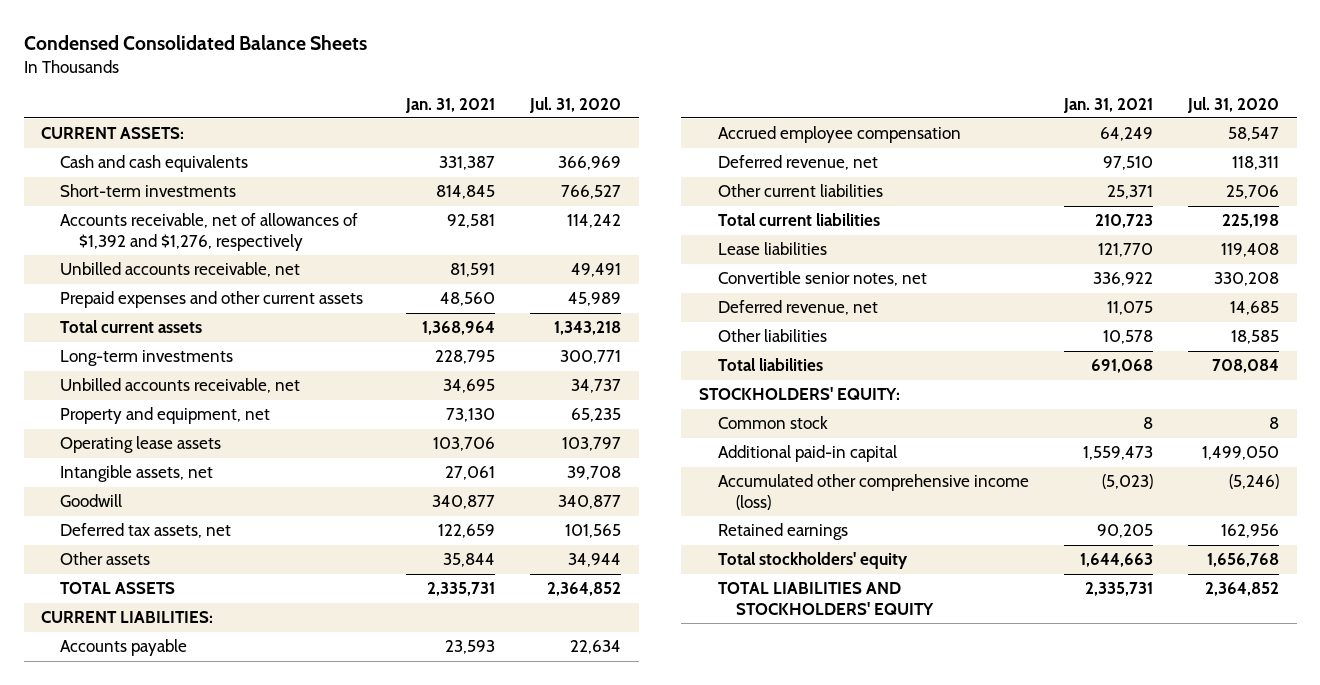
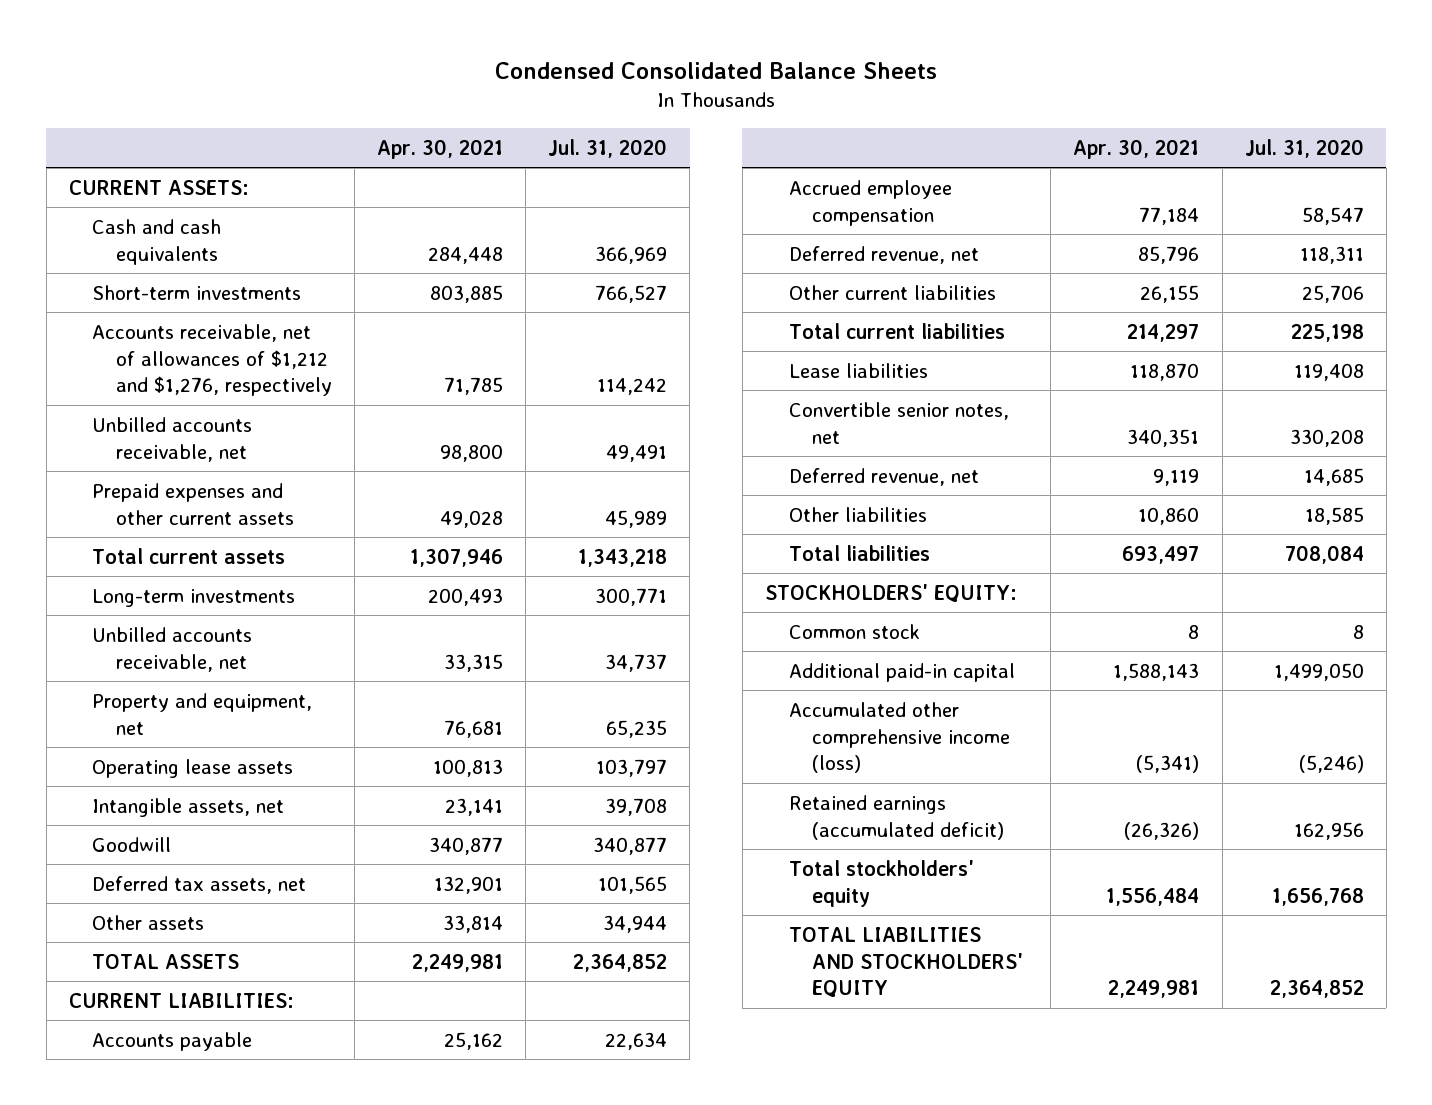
[405,97,496,113] Jan. 31, 2021 -> none
none -> [377,138,504,159] Apr. 30, 2021
[59,213,358,251] Accounts receivable, net of allowances of $1,392 and $1,276, respectively -> [92,323,333,397] Accounts receivable, net of allowances of $1,212 and $1,276, respectively
[717,523,848,541] Retained earnings -> [788,794,1005,840] Retained earnings (accumulated deficit)

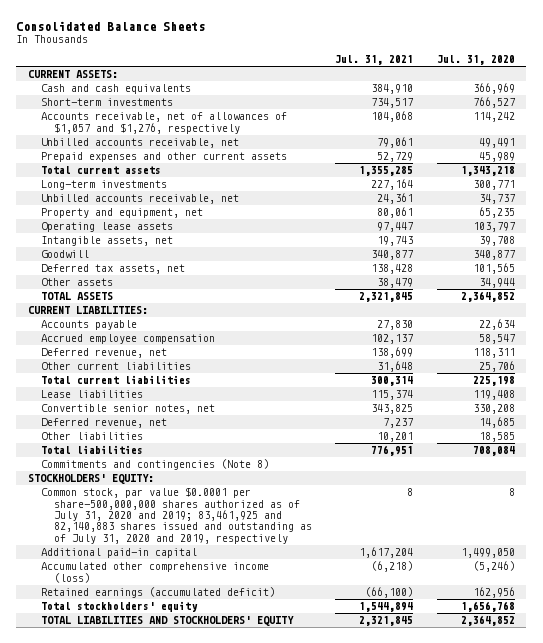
[495,61,938,79] Condensed Consolidated Balance Sheets -> [16,20,206,31] Consolidated Balance Sheets
[377,138,504,159] Apr. 30, 2021 -> none
none -> [335,55,414,66] Jul. 31, 2021
[92,323,333,397] Accounts receivable, net of allowances of $1,212 and $1,276, respectively -> [40,112,287,134] Accounts receivable, net of allowances of $1,057 and $1,276, respectively
none -> [40,459,269,471] Commitments and contingencies (Note 8)
[788,623,920,639] Common stock -> [40,487,312,544] Common stock, par value $0.0001 per share-500,000,000 shares authorized as of July 31, 2020 and 2019; 83,461,925 and 82,140,883 shares issued and outstanding as of July 31, 2020 and 2019, respectively

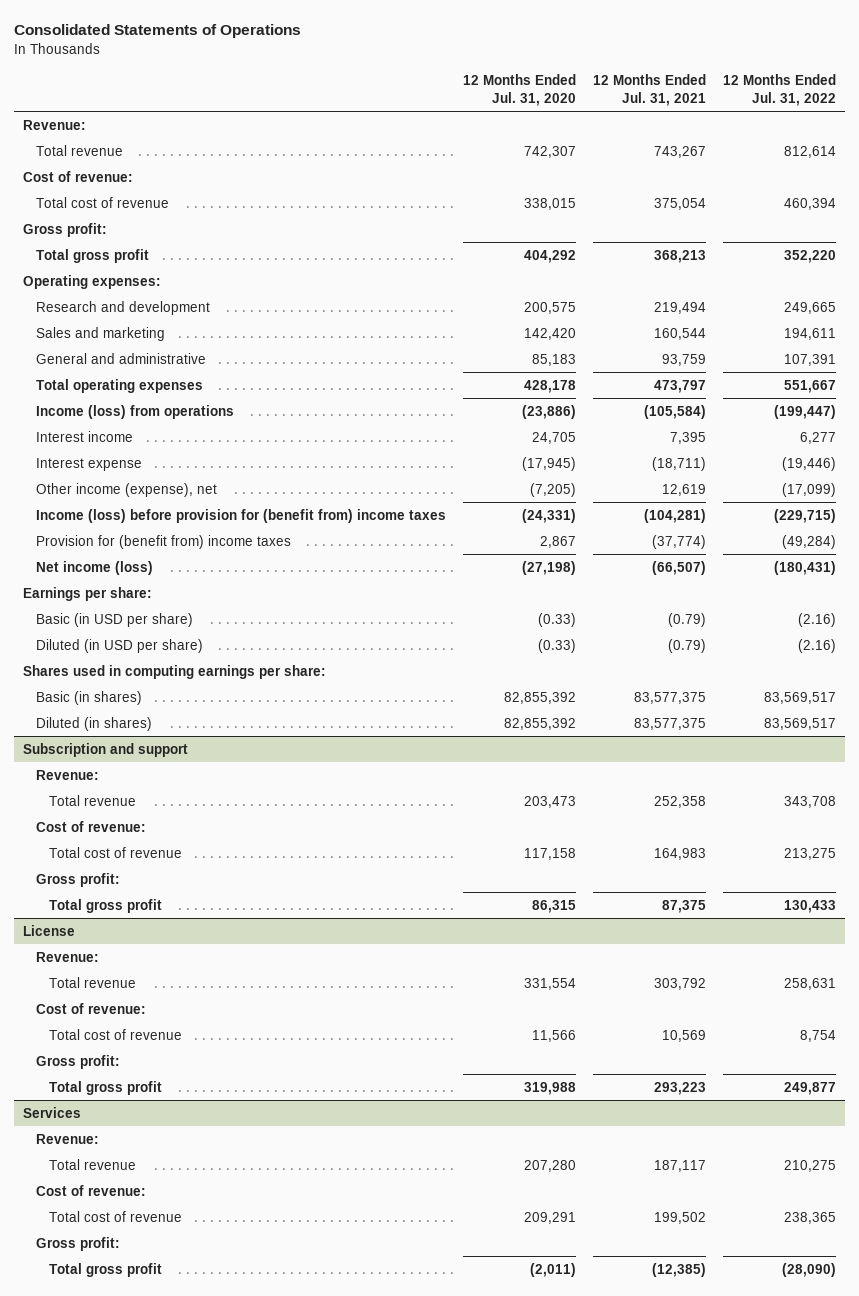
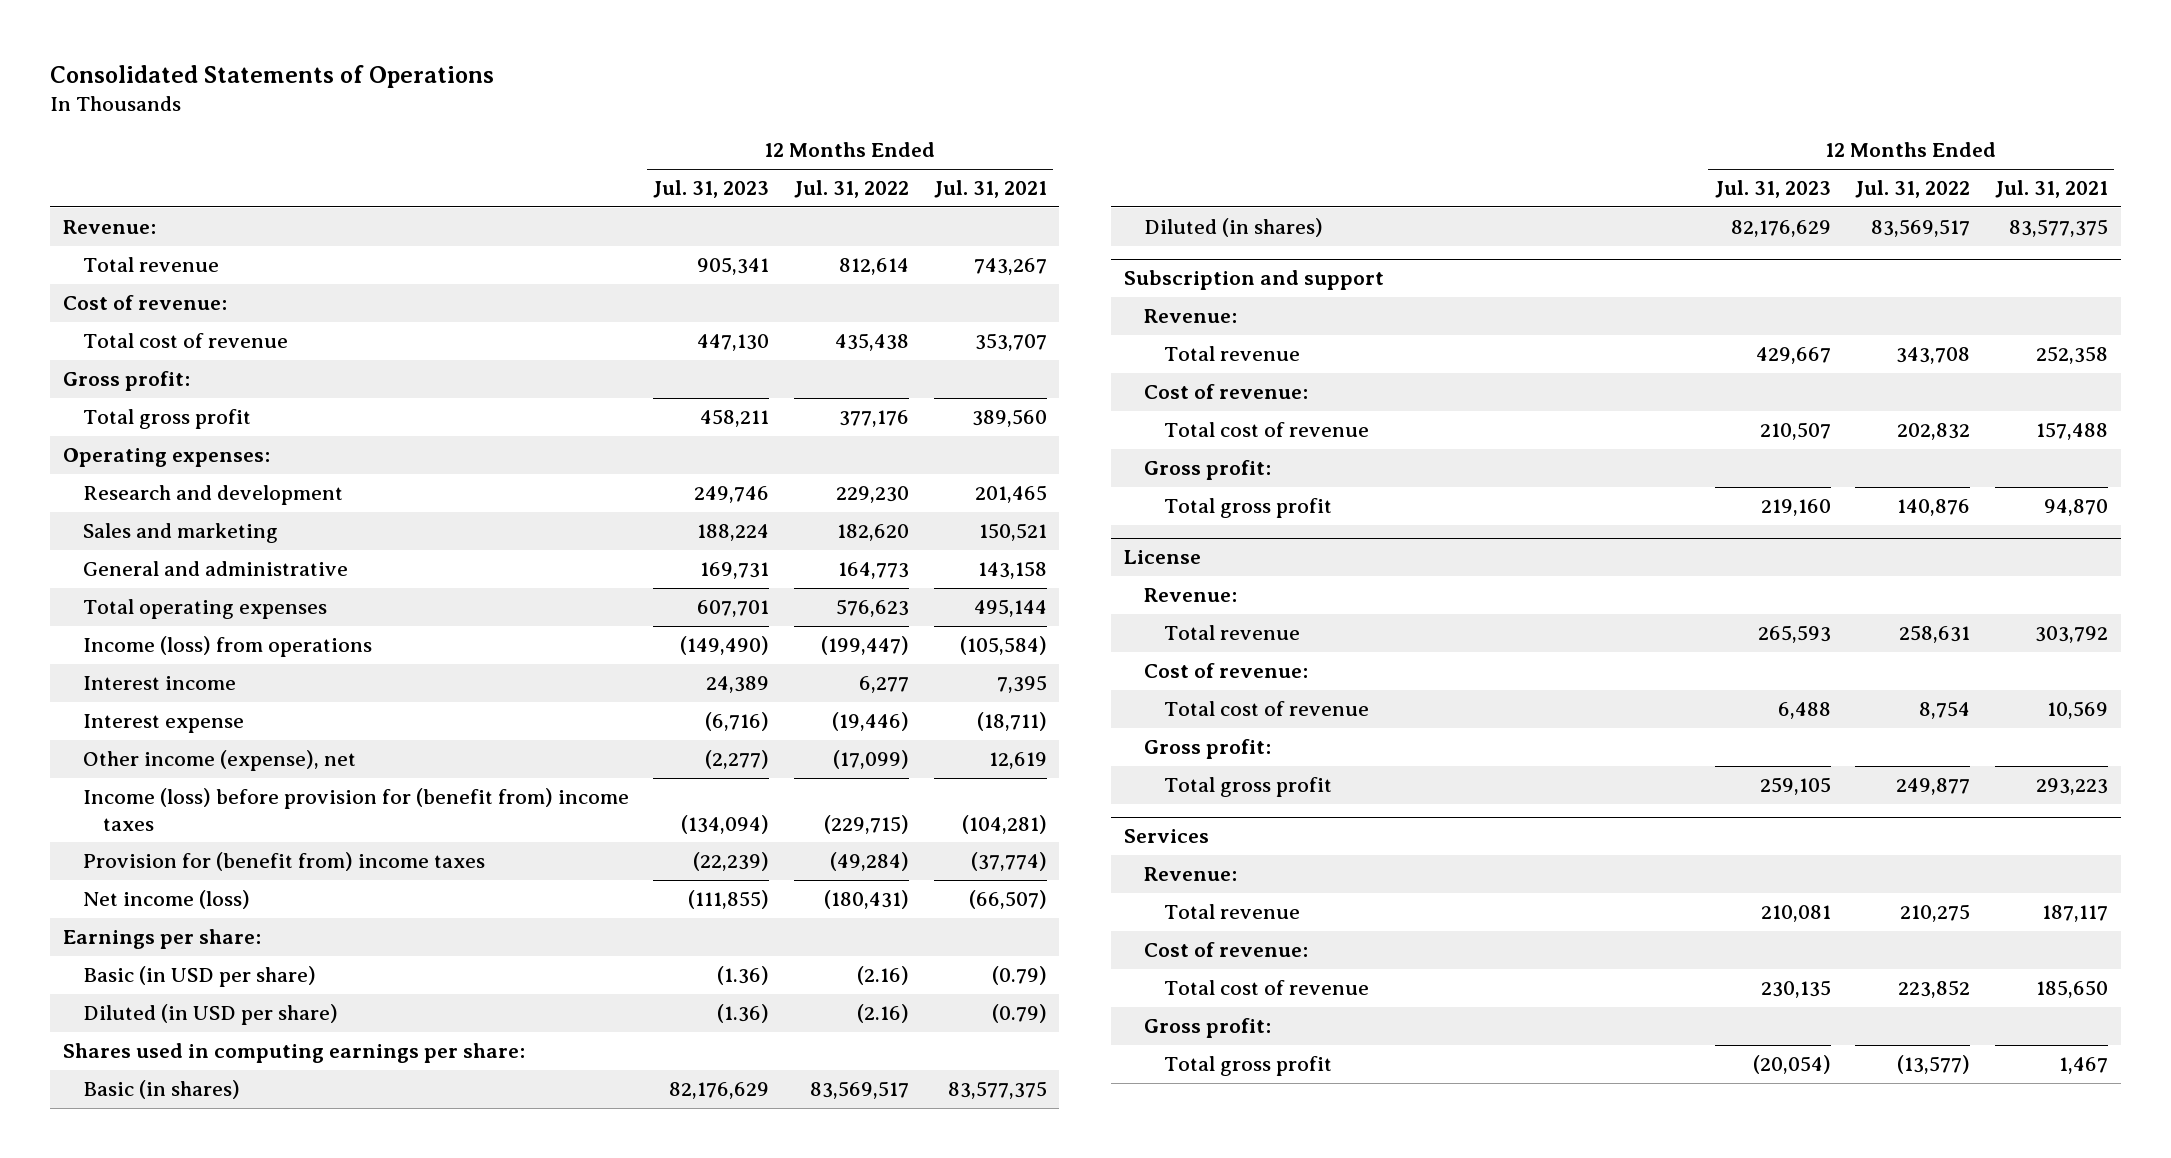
[462,74,576,107] 12 Months Ended Jul. 31, 2020 -> none
none -> [653,180,770,199] Jul. 31, 2023
[654,197,707,210] 375,054 -> [975,333,1048,352] 353,707
[784,197,837,210] 460,394 -> [835,333,910,352] 435,438
[654,249,707,263] 368,213 -> [972,409,1048,428] 389,560
[784,249,837,263] 352,220 -> [839,410,910,428] 377,176
[654,301,707,314] 219,494 -> [975,485,1048,504] 201,465
[784,301,837,314] 249,665 -> [836,486,910,504] 229,230
[654,327,707,340] 160,544 -> [979,523,1048,542] 150,521
[784,327,837,340] 194,611 -> [837,524,910,542] 182,620
[662,353,707,366] 93,759 -> [978,561,1048,580] 143,158
[784,353,837,366] 107,391 -> [838,562,910,580] 164,773
[654,379,707,393] 473,797 -> [974,599,1048,618] 495,144
[784,379,837,393] 551,667 -> [836,599,910,618] 576,623
[654,847,707,860] 164,983 -> [2036,422,2109,441] 157,488
[784,847,837,860] 213,275 -> [1897,423,1971,441] 202,832
[662,899,707,913] 87,375 -> [2044,499,2109,517] 94,870
[784,899,837,913] 130,433 -> [1897,499,1971,517] 140,876
[654,1211,707,1224] 199,502 -> [2036,980,2109,999] 185,650
[784,1211,837,1224] 238,365 -> [1898,980,1971,999] 223,852
[652,1262,707,1277] (12,385) -> [2059,1057,2109,1075] 1,467
[782,1262,837,1277] (28,090) -> [1897,1055,1971,1075] (13,577)

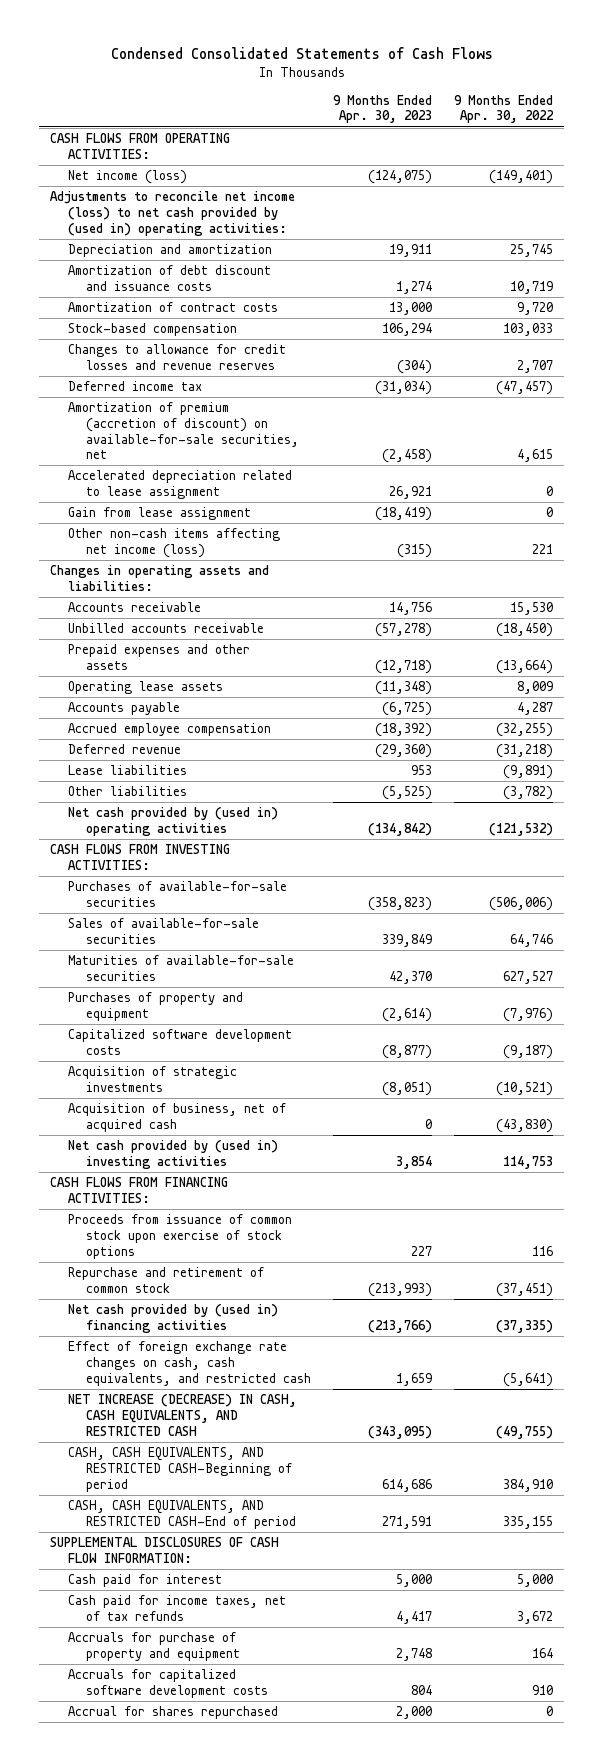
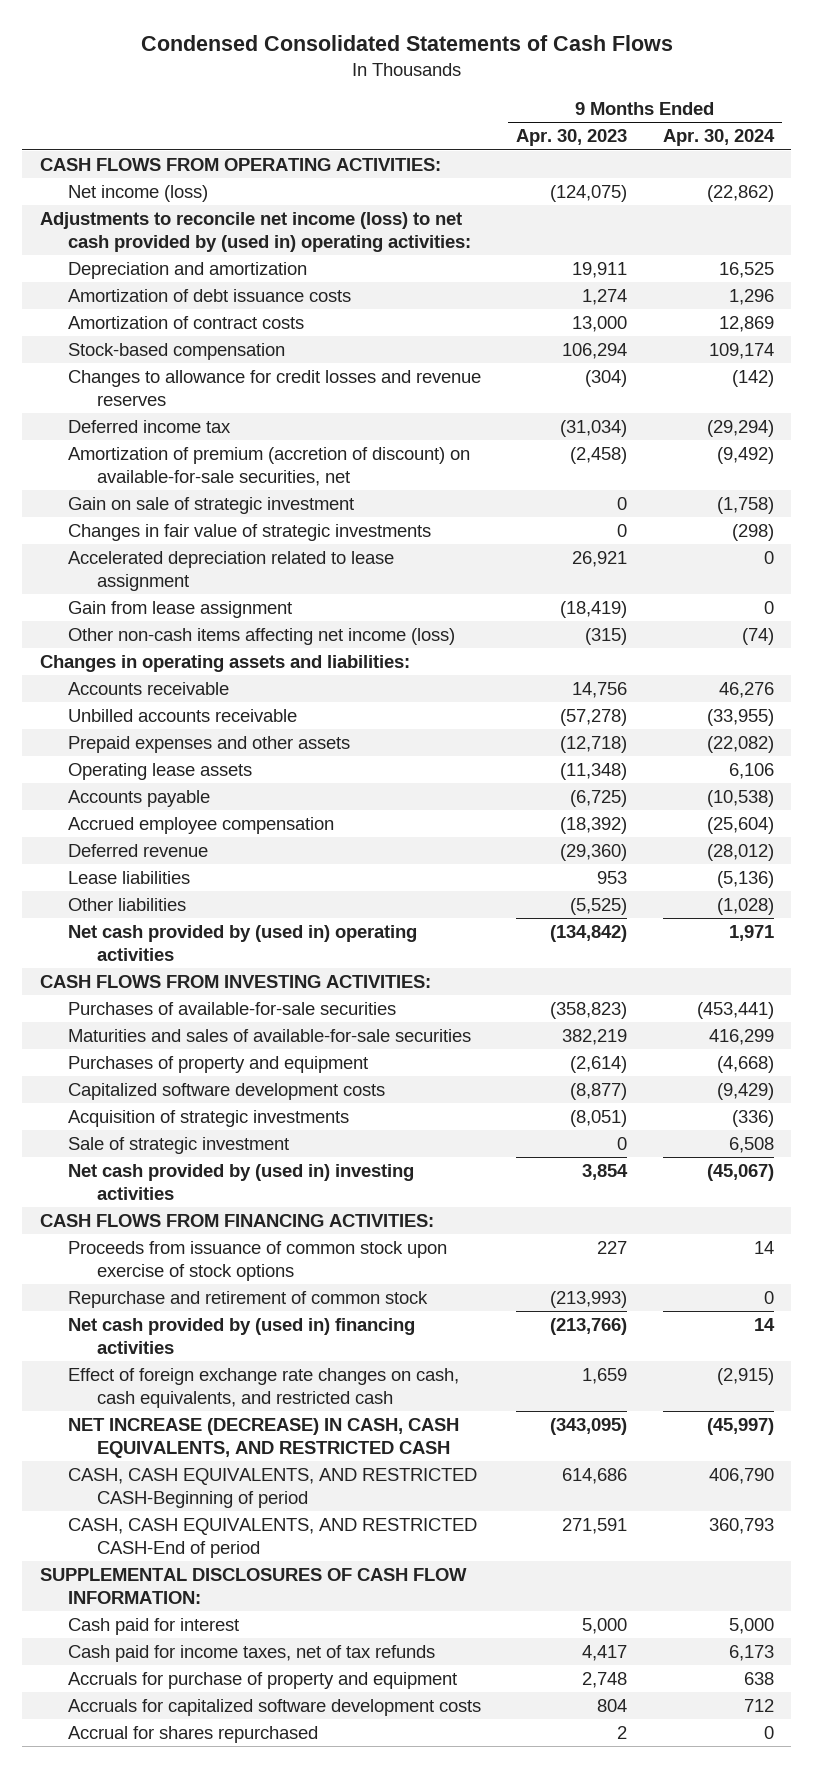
[454,94,555,124] 9 Months Ended Apr. 30, 2022 -> none
none -> [662,129,775,147] Apr. 30, 2024
[68,265,272,291] Amortization of debt discount and issuance costs -> [68,289,352,303] Amortization of debt issuance costs
none -> [68,497,355,515] Gain on sale of strategic investment
none -> [68,524,432,542] Changes in fair value of strategic investments
[68,955,295,981] Maturities of available-for-sale securities -> none
[68,918,260,944] Sales of available-for-sale securities -> [68,1029,472,1043] Maturities and sales of available-for-sale securities
[382,933,433,947] 339,849 -> [562,1029,628,1046] 382,219
[68,1103,287,1132] Acquisition of business, net of acquired cash -> none
none -> [68,1137,290,1155] Sale of strategic investment
[396,1706,433,1720] 2,000 -> [617,1726,628,1740] 2

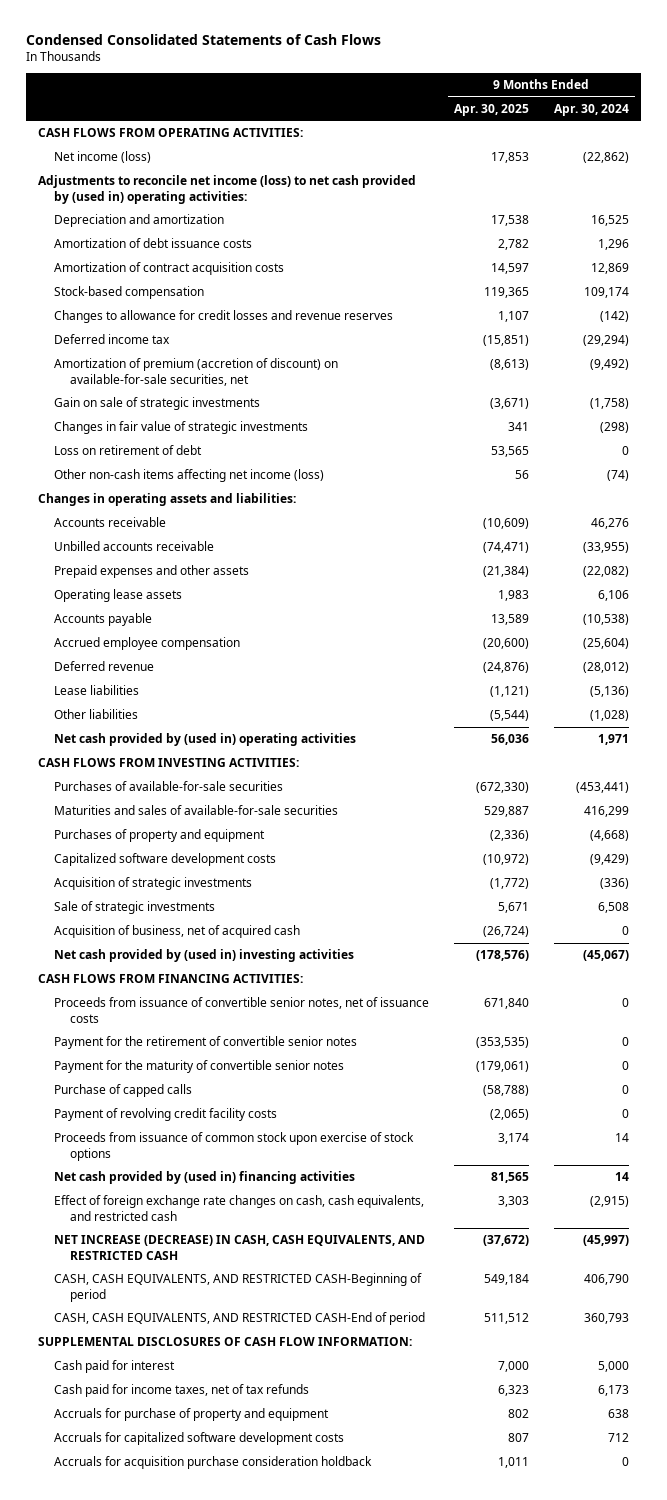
[516,129,628,147] Apr. 30, 2023 -> none
none -> [454,103,530,116] Apr. 30, 2025
[68,316,305,330] Amortization of contract costs -> [54,262,285,276] Amortization of contract acquisition costs
[68,497,355,515] Gain on sale of strategic investment -> [54,397,261,411] Gain on sale of strategic investments
[68,551,395,591] Accelerated depreciation related to lease assignment -> none
[68,601,293,619] Gain from lease assignment -> none
none -> [54,445,203,456] Loss on retirement of debt
[68,1137,290,1155] Sale of strategic investment -> [54,901,216,915] Sale of strategic investments
none -> [54,925,301,939] Acquisition of business, net of acquired cash
none -> [54,997,430,1023] Proceeds from issuance of convertible senior notes, net of issuance costs
none -> [54,1036,358,1050] Payment for the retirement of convertible senior notes
none -> [54,1060,345,1074] Payment for the maturity of convertible senior notes
none -> [54,1084,193,1098] Purchase of capped calls
none -> [54,1108,278,1122] Payment of revolving credit facility costs
[68,1291,429,1309] Repurchase and retirement of common stock -> none
[68,1726,319,1744] Accrual for shares repurchased -> none
none -> [54,1456,373,1470] Accruals for acquisition purchase consideration holdback

